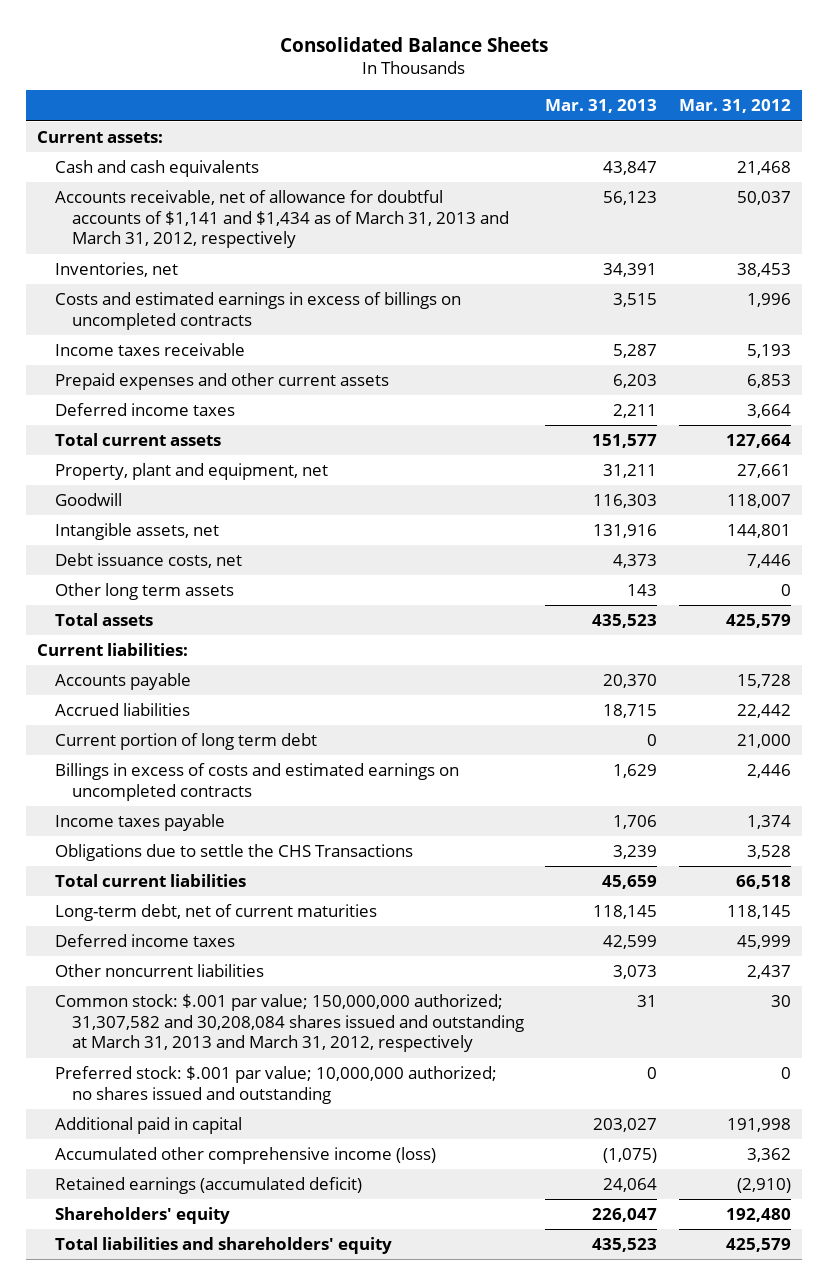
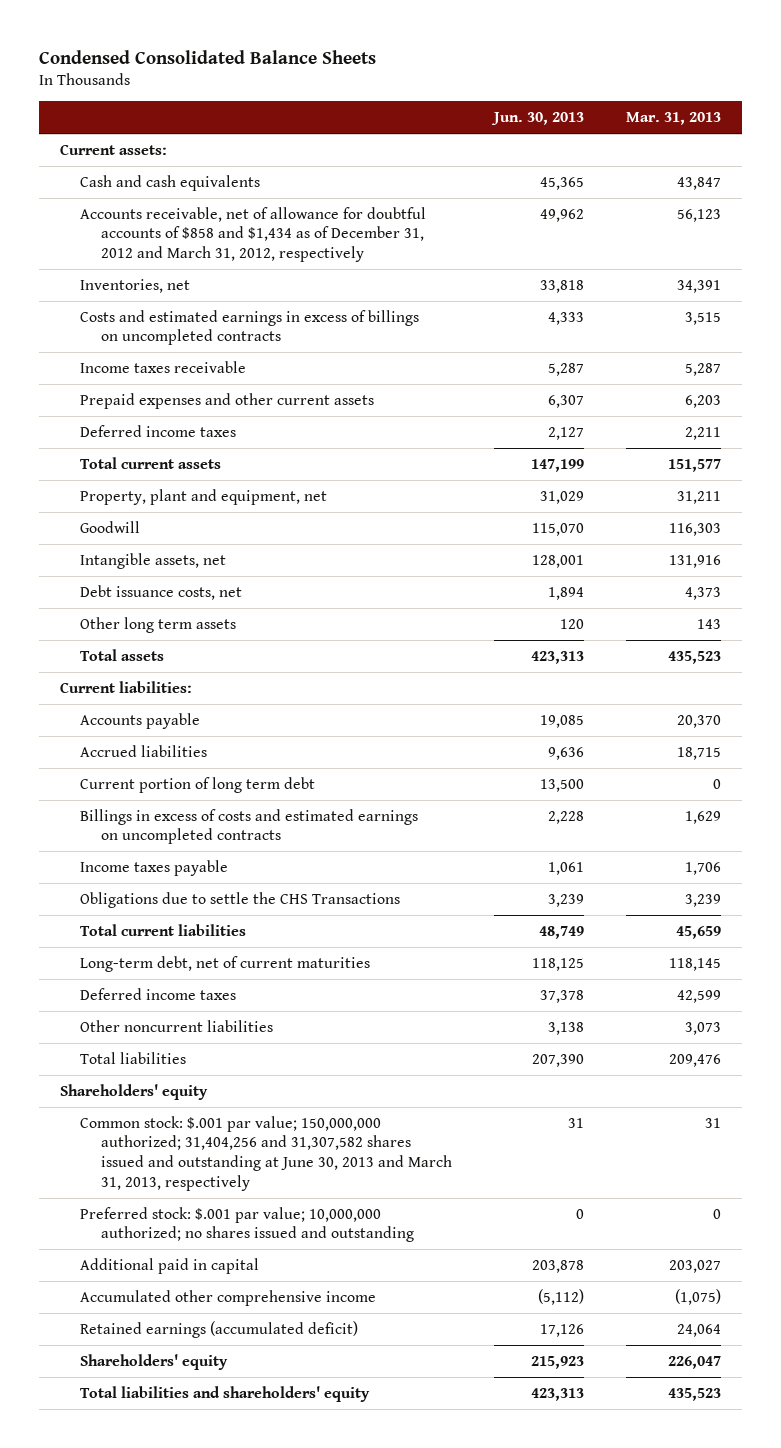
[280,36,549,52] Consolidated Balance Sheets -> [38,49,376,64] Condensed Consolidated Balance Sheets
[679,99,792,114] Mar. 31, 2012 -> none
none -> [491,112,585,126] Jun. 30, 2013
[54,189,509,249] Accounts receivable, net of allowance for doubtful accounts of $1,141 and $1,434 as of March 31, 2013 and March 31, 2012, respectively -> [80,206,427,263] Accounts receivable, net of allowance for doubtful accounts of $858 and $1,434 as of December 31, 2012 and March 31, 2012, respectively
none -> [80,1051,187,1064] Total liabilities
none -> [59,1083,208,1100] Shareholders' equity
[54,993,524,1053] Common stock: $.001 par value; 150,000,000 authorized; 31,307,582 and 30,208,084 shares issued and outstanding at March 31, 2013 and March 31, 2012, respectively -> [80,1115,453,1191] Common stock: $.001 par value; 150,000,000 authorized; 31,404,256 and 31,307,582 shares issued and outstanding at June 30, 2013 and March 31, 2013, respectively
[54,1146,436,1164] Accumulated other comprehensive income (loss) -> [80,1289,377,1306] Accumulated other comprehensive income

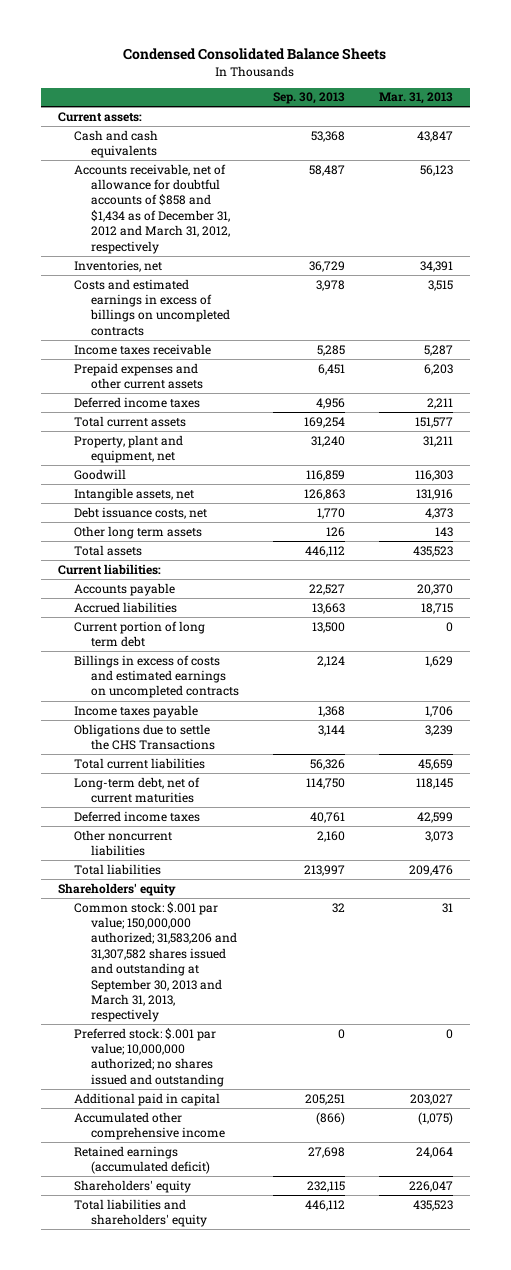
[491,112,585,126] Jun. 30, 2013 -> none
none -> [273,92,346,105] Sep. 30, 2013
[80,1115,453,1191] Common stock: $.001 par value; 150,000,000 authorized; 31,404,256 and 31,307,582 shares issued and outstanding at June 30, 2013 and March 31, 2013, respectively -> [74,901,238,1023] Common stock: $.001 par value; 150,000,000 authorized; 31,583,206 and 31,307,582 shares issued and outstanding at September 30, 2013 and March 31, 2013, respectively

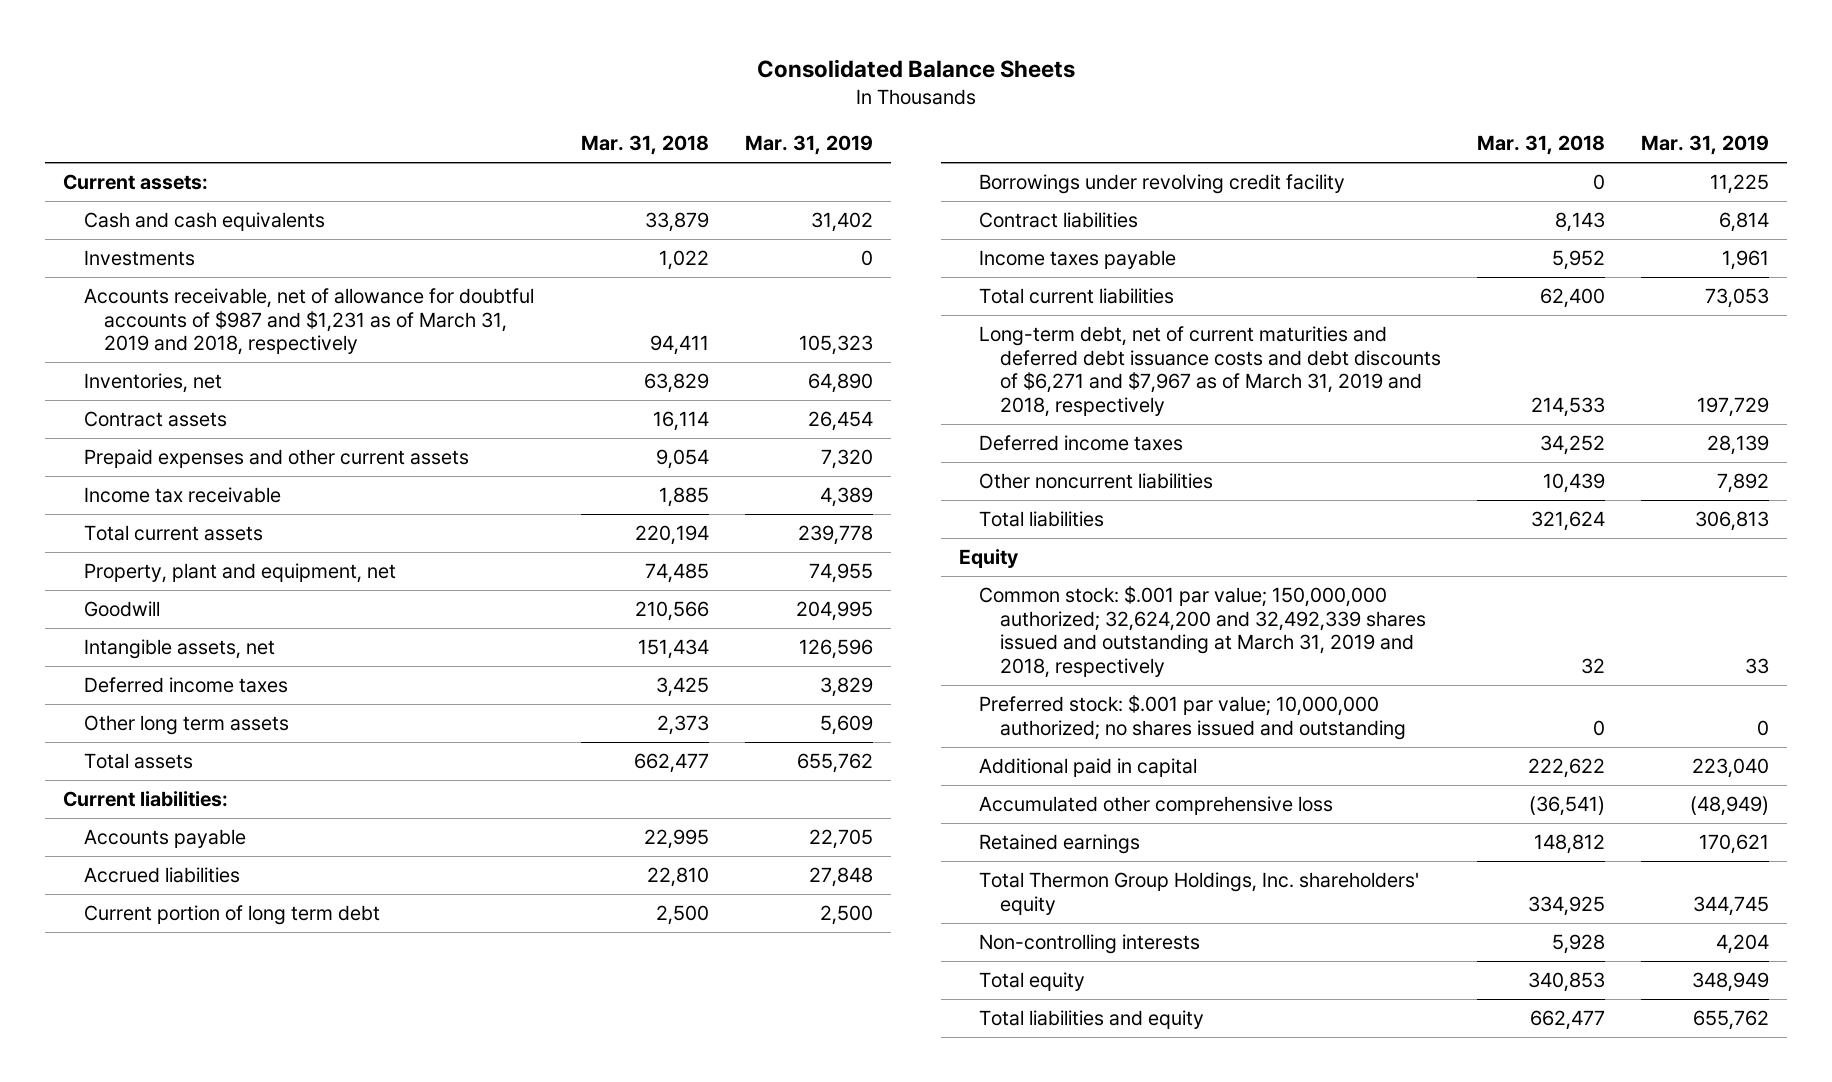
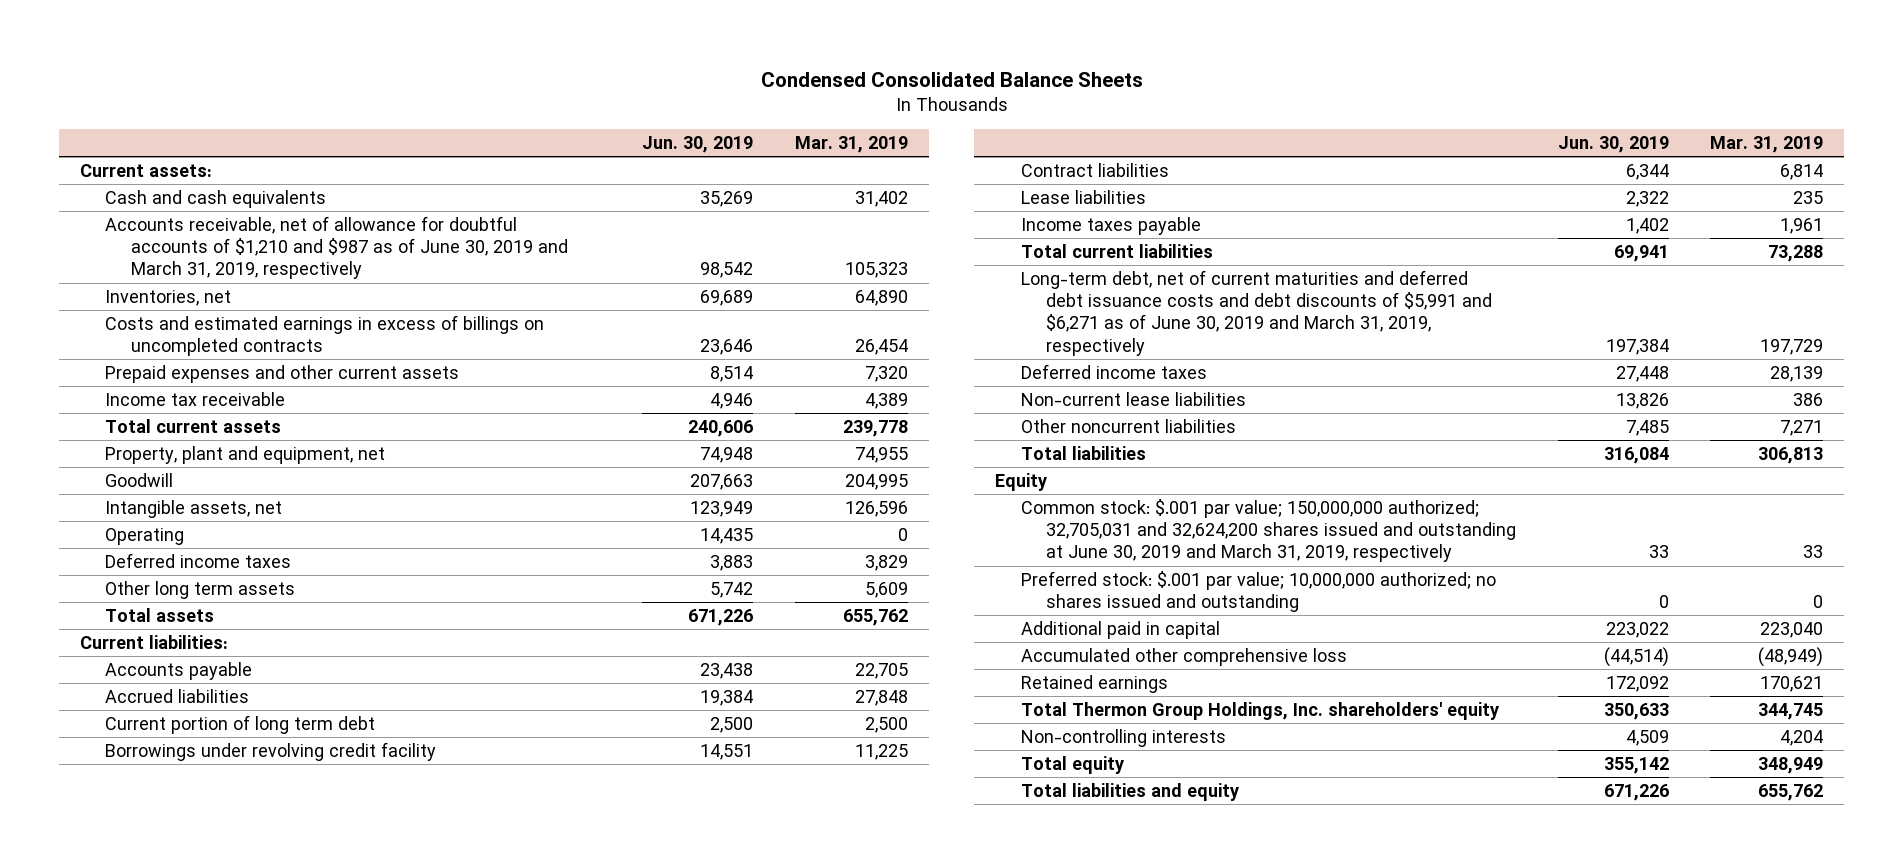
[757,58,1076,78] Consolidated Balance Sheets -> [760,71,1143,87] Condensed Consolidated Balance Sheets
[581,134,710,155] Mar. 31, 2018 -> none
none -> [642,136,754,154] Jun. 30, 2019
[83,250,195,267] Investments -> none
[83,288,534,356] Accounts receivable, net of allowance for doubtful accounts of $987 and $1,231 as of March 31, 2019 and 2018, respectively -> [105,215,568,280] Accounts receivable, net of allowance for doubtful accounts of $1,210 and $987 as of June 30, 2019 and March 31, 2019, respectively
[83,411,227,428] Contract assets -> [105,314,545,357] Costs and estimated earnings in excess of billings on uncompleted contracts
none -> [105,527,185,545] Operating
none -> [1020,189,1146,204] Lease liabilities
[1704,288,1769,309] 73,053 -> [1768,244,1824,262] 73,288
[979,326,1441,417] Long-term debt, net of current maturities and deferred debt issuance costs and debt discounts of $6,271 and $7,967 as of March 31, 2019 and 2018, respectively -> [1020,269,1492,356] Long-term debt, net of current maturities and deferred debt issuance costs and debt discounts of $5,991 and $6,271 as of June 30, 2019 and March 31, 2019, respectively
none -> [1020,391,1246,406] Non-current lease liabilities
[1716,473,1769,494] 7,892 -> [1780,419,1824,436] 7,271
[979,586,1426,678] Common stock: $.001 par value; 150,000,000 authorized; 32,624,200 and 32,492,339 shares issued and outstanding at March 31, 2019 and 2018, respectively -> [1020,498,1516,563] Common stock: $.001 par value; 150,000,000 authorized; 32,705,031 and 32,624,200 shares issued and outstanding at June 30, 2019 and March 31, 2019, respectively

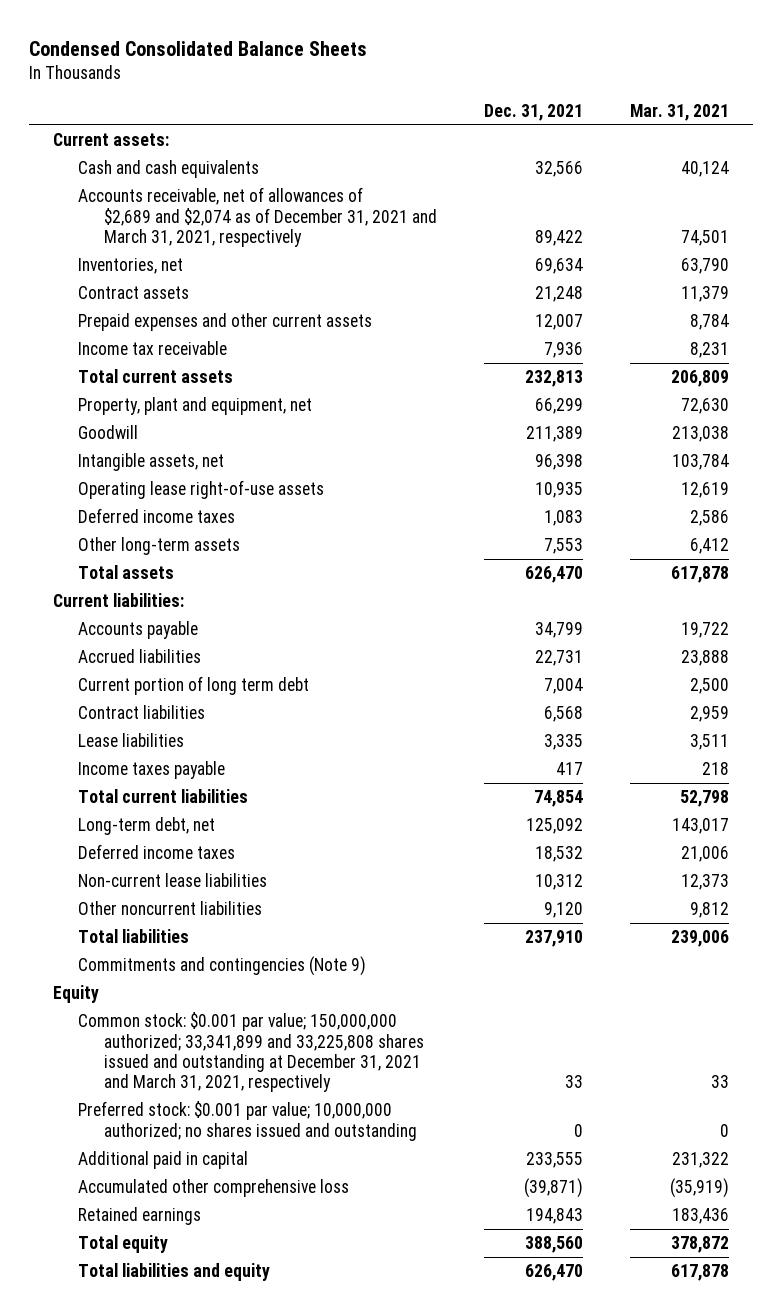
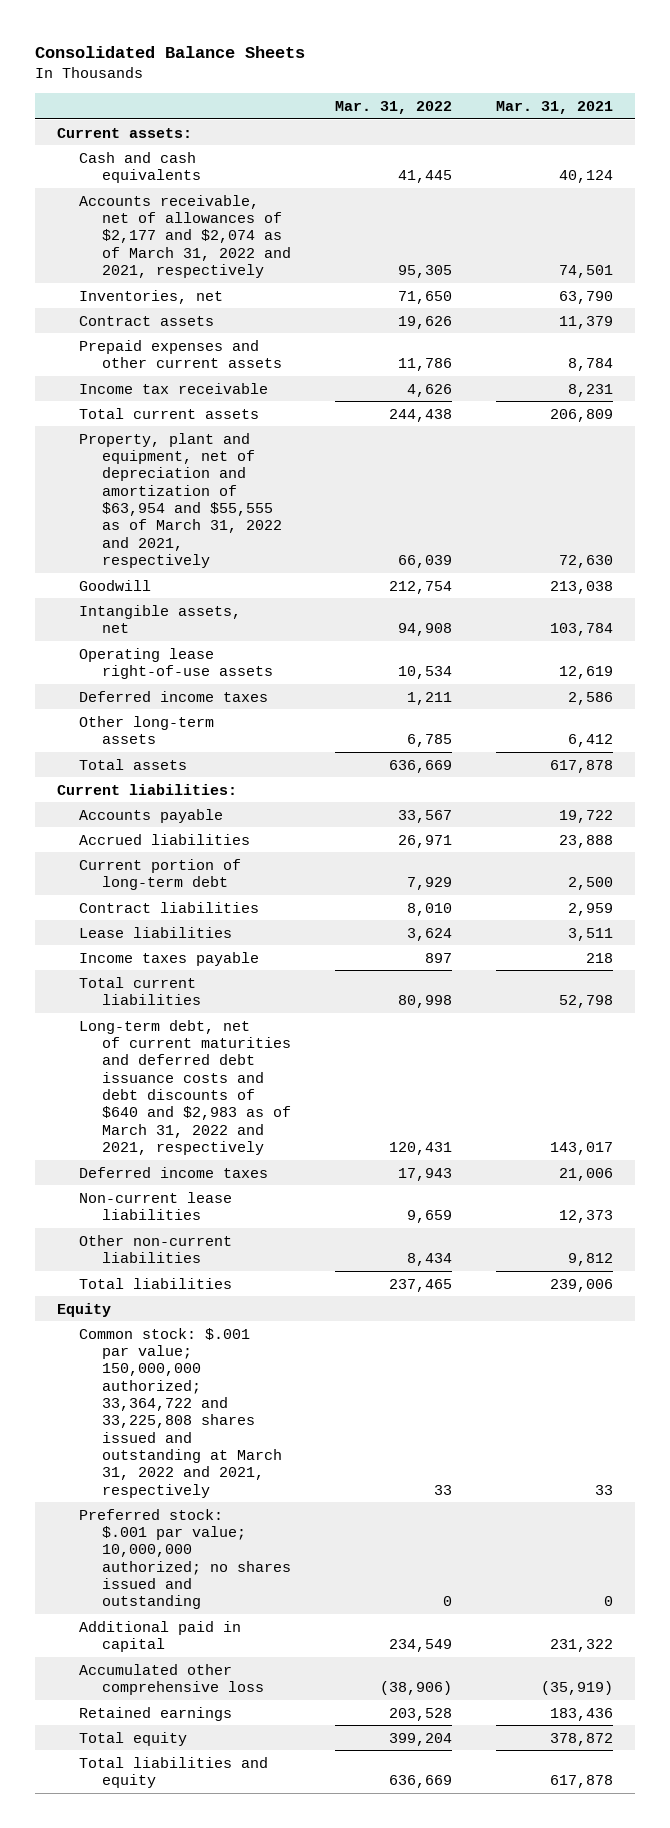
[29,41,368,57] Condensed Consolidated Balance Sheets -> [35,46,306,59] Consolidated Balance Sheets
[483,103,583,121] Dec. 31, 2021 -> none
none -> [334,100,452,114] Mar. 31, 2022
[78,187,437,247] Accounts receivable, net of allowances of $2,689 and $2,074 as of December 31, 2021 and March 31, 2021, respectively -> [79,194,291,278] Accounts receivable, net of allowances of $2,177 and $2,074 as of March 31, 2022 and 2021, respectively
[78,397,313,416] Property, plant and equipment, net -> [79,432,282,568] Property, plant and equipment, net of depreciation and amortization of $63,954 and $55,555 as of March 31, 2022 and 2021, respectively
[78,676,310,696] Current portion of long term debt -> [79,858,242,890] Current portion of long-term debt
[78,817,216,836] Long-term debt, net -> [79,1019,291,1155] Long-term debt, net of current maturities and deferred debt issuance costs and debt discounts of $640 and $2,983 as of March 31, 2022 and 2021, respectively
[78,901,263,916] Other noncurrent liabilities -> [79,1234,233,1263] Other non-current liabilities
[78,956,367,977] Commitments and contingencies (Note 9) -> none
[78,1012,424,1093] Common stock: $0.001 par value; 150,000,000 authorized; 33,341,899 and 33,225,808 shares issued and outstanding at December 31, 2021 and March 31, 2021, respectively -> [79,1327,282,1498] Common stock: $.001 par value; 150,000,000 authorized; 33,364,722 and 33,225,808 shares issued and outstanding at March 31, 2022 and 2021, respectively
[78,1101,417,1141] Preferred stock: $0.001 par value; 10,000,000 authorized; no shares issued and outstanding -> [79,1508,291,1610] Preferred stock: $.001 par value; 10,000,000 authorized; no shares issued and outstanding

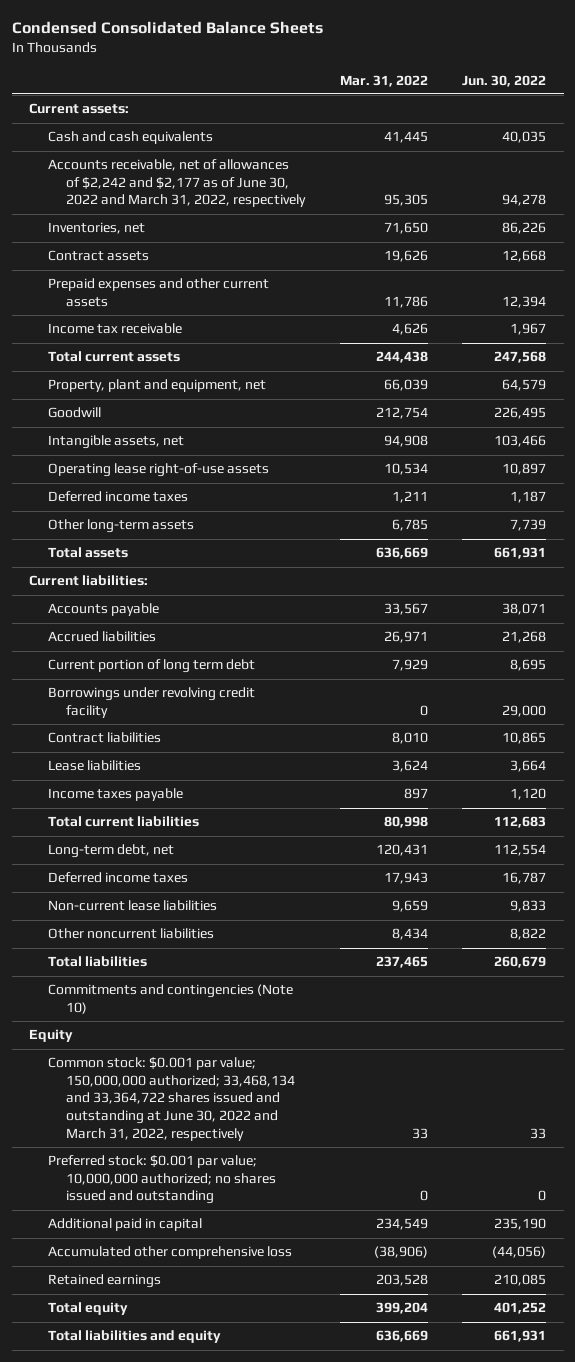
[35,46,306,59] Consolidated Balance Sheets -> [11,21,323,35] Condensed Consolidated Balance Sheets
[495,100,613,114] Mar. 31, 2021 -> none
none -> [462,74,547,87] Jun. 30, 2022
[79,194,291,278] Accounts receivable, net of allowances of $2,177 and $2,074 as of March 31, 2022 and 2021, respectively -> [47,159,307,208] Accounts receivable, net of allowances of $2,242 and $2,177 as of June 30, 2022 and March 31, 2022, respectively
[79,432,282,568] Property, plant and equipment, net of depreciation and amortization of $63,954 and $55,555 as of March 31, 2022 and 2021, respectively -> [47,379,266,393] Property, plant and equipment, net
[79,858,242,890] Current portion of long-term debt -> [47,659,255,674] Current portion of long term debt
none -> [47,687,255,718] Borrowings under revolving credit facility
[79,1019,291,1155] Long-term debt, net of current maturities and deferred debt issuance costs and debt discounts of $640 and $2,983 as of March 31, 2022 and 2021, respectively -> [47,844,174,859] Long-term debt, net
[79,1234,233,1263] Other non-current liabilities -> [47,928,214,940] Other noncurrent liabilities
none -> [47,984,293,1014] Commitments and contingencies (Note 10)
[79,1327,282,1498] Common stock: $.001 par value; 150,000,000 authorized; 33,364,722 and 33,225,808 shares issued and outstanding at March 31, 2022 and 2021, respectively -> [47,1057,296,1141] Common stock: $0.001 par value; 150,000,000 authorized; 33,468,134 and 33,364,722 shares issued and outstanding at June 30, 2022 and March 31, 2022, respectively
[79,1508,291,1610] Preferred stock: $.001 par value; 10,000,000 authorized; no shares issued and outstanding -> [47,1155,277,1205] Preferred stock: $0.001 par value; 10,000,000 authorized; no shares issued and outstanding

